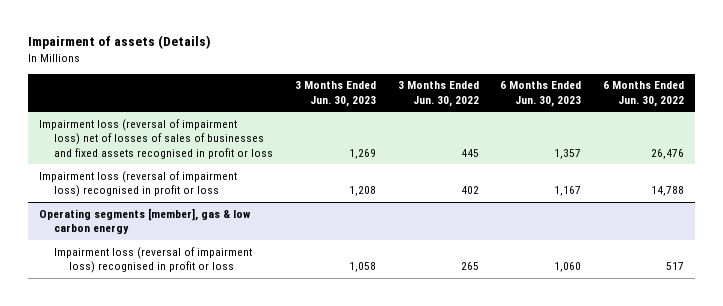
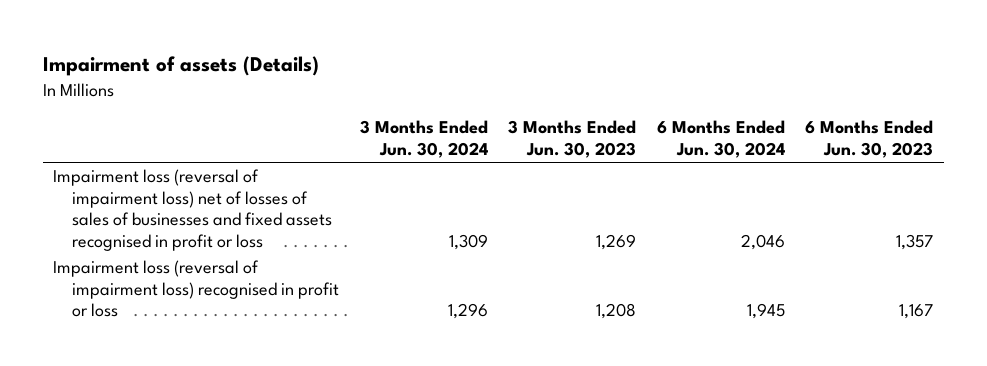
[397,81,479,108] 3 Months Ended Jun. 30, 2022 -> none
[603,81,685,108] 6 Months Ended Jun. 30, 2022 -> none
none -> [359,120,488,158] 3 Months Ended Jun. 30, 2024
none -> [656,120,785,158] 6 Months Ended Jun. 30, 2024
[38,207,251,235] Operating segments [member], gas & low carbon energy -> none
[54,246,253,274] Impairment loss (reversal of impairment loss) recognised in profit or loss -> none

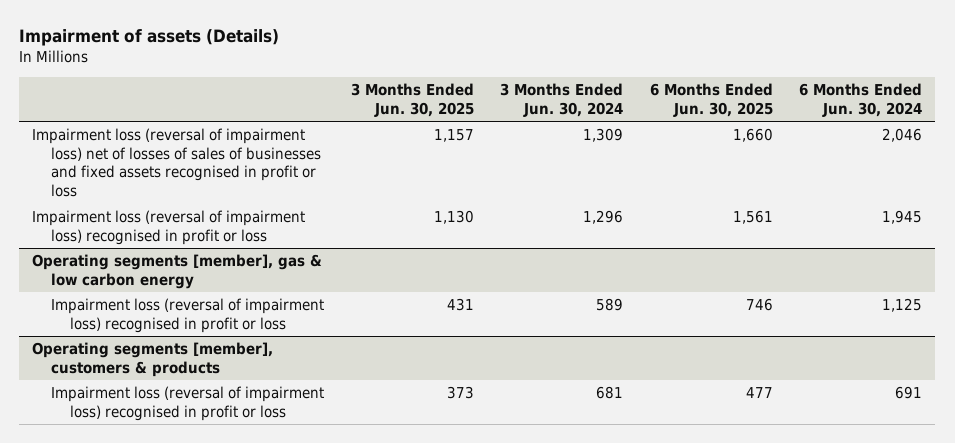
[508,120,637,158] 3 Months Ended Jun. 30, 2023 -> none
[805,120,934,158] 6 Months Ended Jun. 30, 2023 -> none
none -> [350,83,474,117] 3 Months Ended Jun. 30, 2025
none -> [649,83,773,117] 6 Months Ended Jun. 30, 2025
none -> [32,254,323,289] Operating segments [member], gas & low carbon energy
none -> [51,298,325,333] Impairment loss (reversal of impairment loss) recognised in profit or loss
none -> [32,342,274,377] Operating segments [member], customers & products
none -> [51,386,325,421] Impairment loss (reversal of impairment loss) recognised in profit or loss

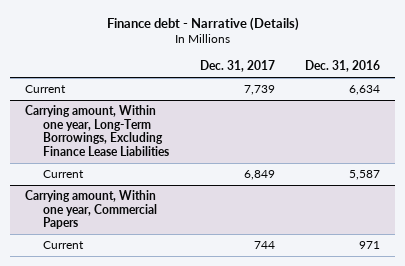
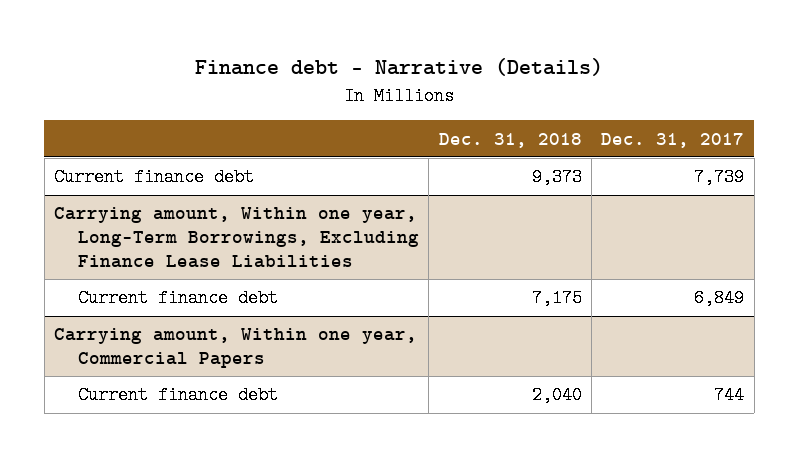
[304,60,380,73] Dec. 31, 2016 -> none
none -> [438,132,582,148] Dec. 31, 2018
[25,85,67,94] Current -> [53,168,254,187] Current finance debt
[43,170,85,179] Current -> [77,289,278,308] Current finance debt
[43,241,85,250] Current -> [77,386,278,405] Current finance debt

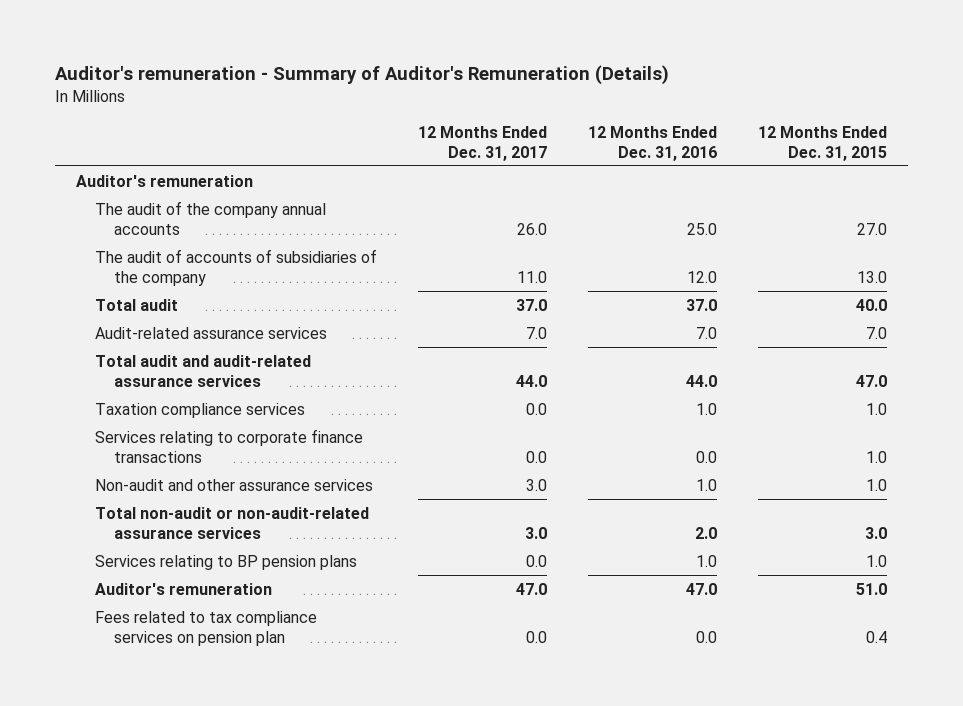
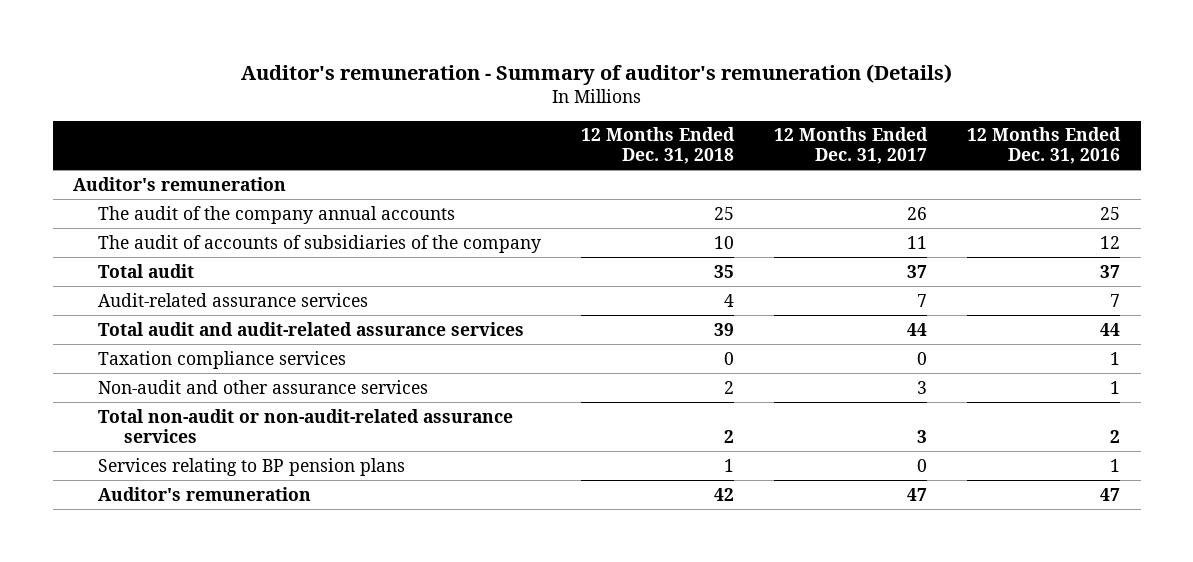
[55,65,670,86] Auditor's remuneration - Summary of Auditor's Remuneration (Details) -> [240,63,952,85] Auditor's remuneration - Summary of auditor's remuneration (Details)
[757,125,887,161] 12 Months Ended Dec. 31, 2015 -> none
none -> [581,127,736,165] 12 Months Ended Dec. 31, 2018
[94,428,363,463] Services relating to corporate finance transactions -> none
[94,610,317,646] Fees related to tax compliance services on pension plan -> none
[516,222,547,235] 26.0 -> [907,206,928,220] 26
[686,222,717,235] 25.0 -> [1100,206,1121,220] 25
[516,270,547,283] 11.0 -> [907,235,928,249] 11
[686,270,717,283] 12.0 -> [1100,235,1121,249] 12
[515,298,547,311] 37.0 -> [907,264,928,278] 37
[685,298,717,311] 37.0 -> [1100,264,1121,278] 37
[525,326,547,339] 7.0 -> [917,293,928,307] 7
[695,326,717,339] 7.0 -> [1110,293,1121,307] 7
[515,374,547,387] 44.0 -> [907,322,928,336] 44
[685,374,717,387] 44.0 -> [1100,322,1121,336] 44
[525,402,547,415] 0.0 -> [917,351,928,365] 0
[695,402,717,415] 1.0 -> [1110,351,1121,365] 1
[525,478,547,491] 3.0 -> [917,380,928,394] 3
[695,478,717,491] 1.0 -> [1110,380,1121,394] 1
[524,526,547,539] 3.0 -> [917,429,928,443] 3
[694,526,717,539] 2.0 -> [1110,429,1121,443] 2
[525,554,547,567] 0.0 -> [917,458,928,472] 0
[695,554,717,567] 1.0 -> [1110,458,1121,472] 1
[515,582,547,595] 47.0 -> [907,487,928,501] 47
[685,582,717,595] 47.0 -> [1100,487,1121,501] 47

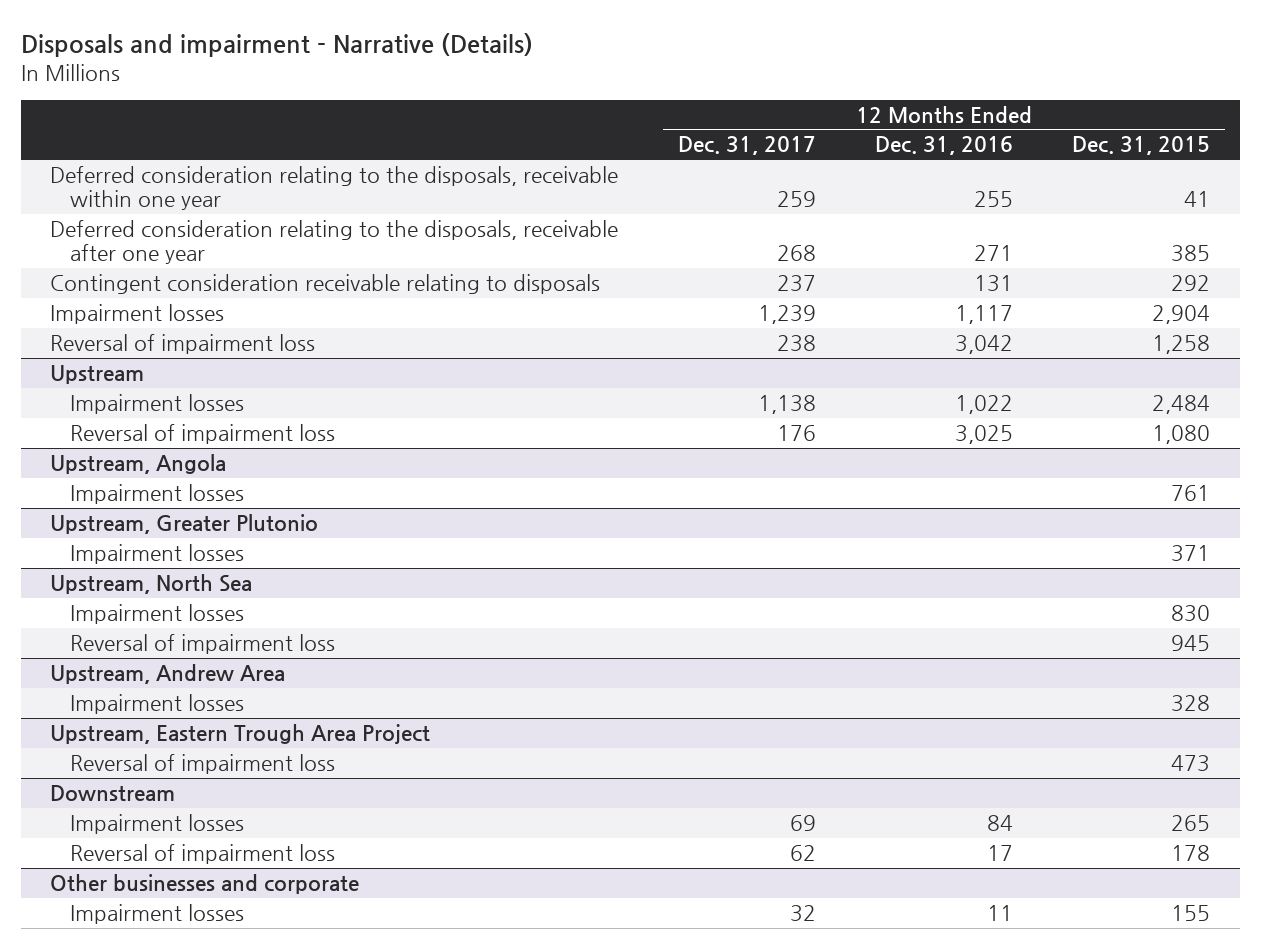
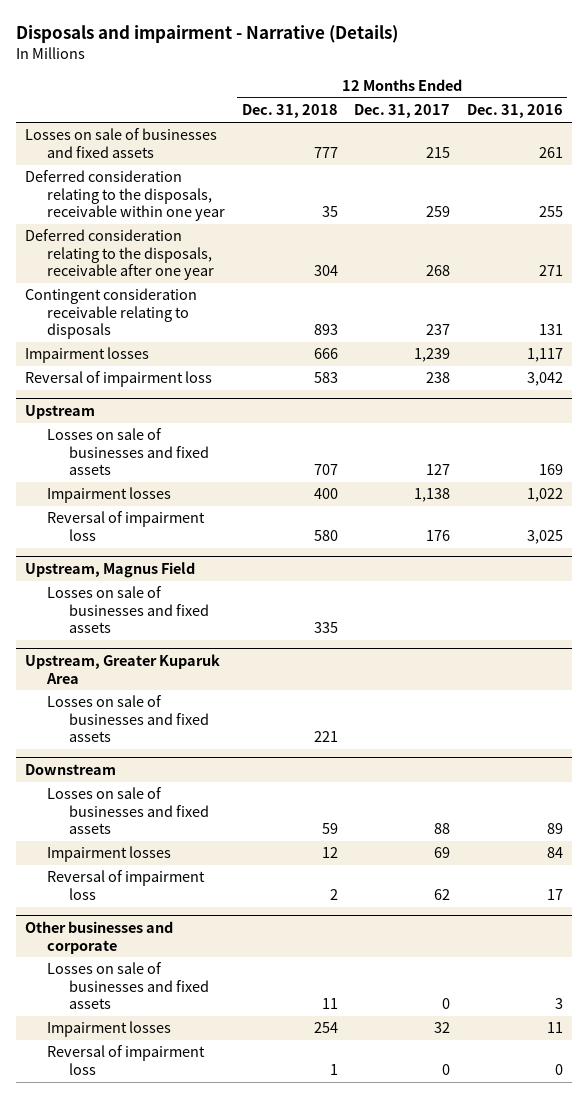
[1072,136,1211,156] Dec. 31, 2015 -> none
none -> [241,104,338,119] Dec. 31, 2018
none -> [24,128,217,158] Losses on sale of businesses and fixed assets
none -> [46,428,209,476] Losses on sale of businesses and fixed assets
[50,453,227,474] Upstream, Angola -> none
[70,483,245,504] Impairment losses -> none
[50,513,319,534] Upstream, Greater Plutonio -> none
[70,543,245,564] Impairment losses -> none
[50,573,253,594] Upstream, North Sea -> none
[70,603,245,624] Impairment losses -> none
[70,633,336,654] Reversal of impairment loss -> none
[50,663,286,684] Upstream, Andrew Area -> none
[70,693,245,714] Impairment losses -> none
[50,723,431,744] Upstream, Eastern Trough Area Project -> none
[70,753,336,774] Reversal of impairment loss -> none
none -> [24,562,195,579] Upstream, Magnus Field
none -> [46,586,209,634] Losses on sale of businesses and fixed assets
none -> [24,654,220,684] Upstream, Greater Kuparuk Area
none -> [46,695,209,743] Losses on sale of businesses and fixed assets
none -> [46,787,209,835] Losses on sale of businesses and fixed assets
none -> [46,962,209,1010] Losses on sale of businesses and fixed assets
none -> [46,1045,205,1075] Reversal of impairment loss

